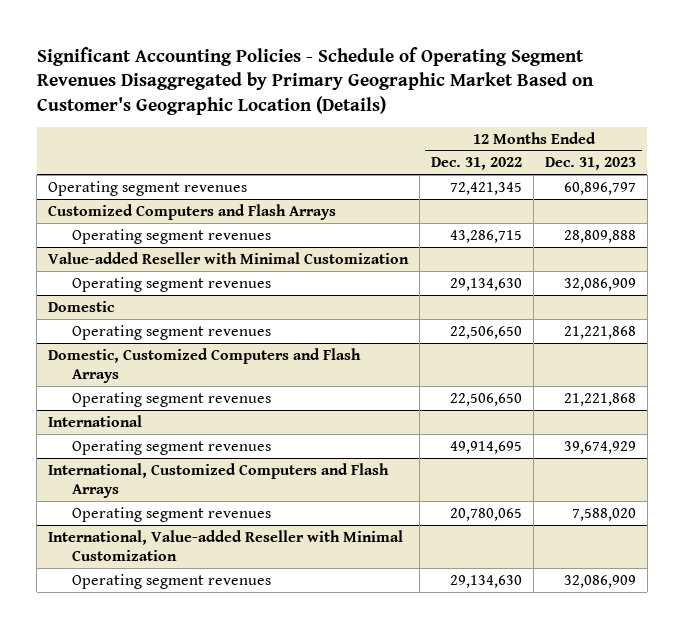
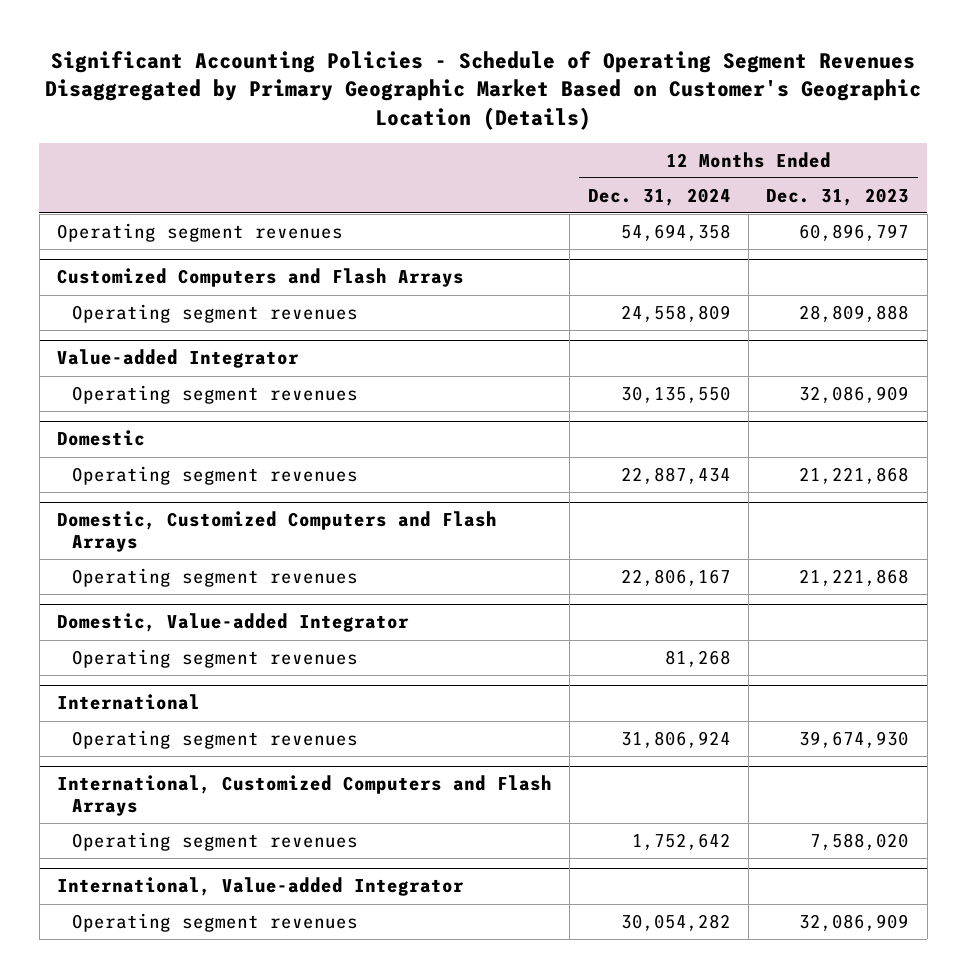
[431,157,523,171] Dec. 31, 2022 -> none
none -> [587,187,731,206] Dec. 31, 2024
[48,251,410,264] Value-added Reseller with Minimal Customization -> none
none -> [57,349,300,369] Value-added Integrator
none -> [57,613,410,633] Domestic, Value-added Integrator
none -> [71,648,358,668] Operating segment revenues
[563,440,636,454] 39,674,929 -> [799,730,910,748] 39,674,930
[48,529,404,562] International, Value-added Reseller with Minimal Customization -> none
none -> [57,877,465,897] International, Value-added Integrator

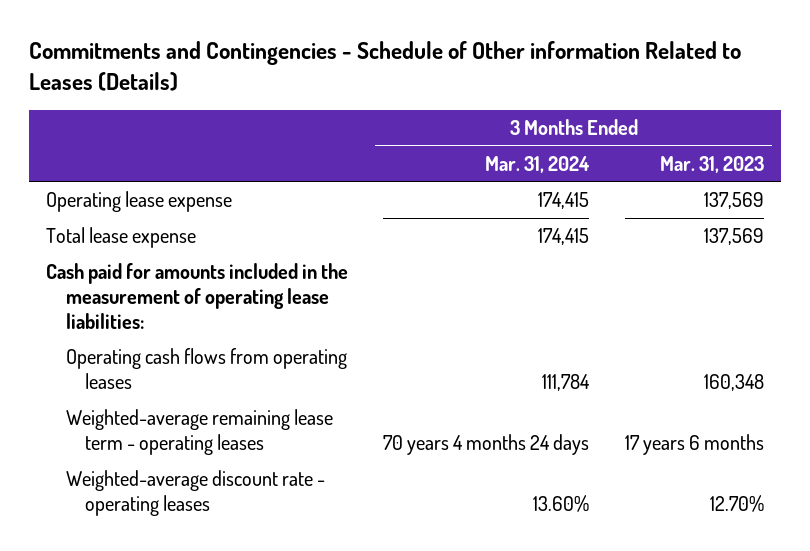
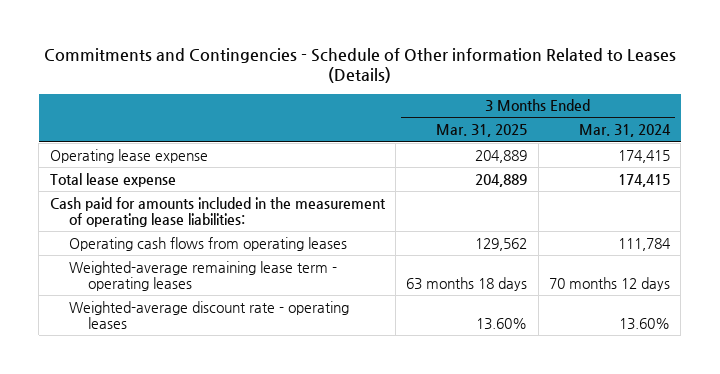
[659,155,764,173] Mar. 31, 2023 -> none
none -> [436,124,528,138] Mar. 31, 2025
[383,433,590,455] 70 years 4 months 24 days -> [549,276,671,291] 70 months 12 days

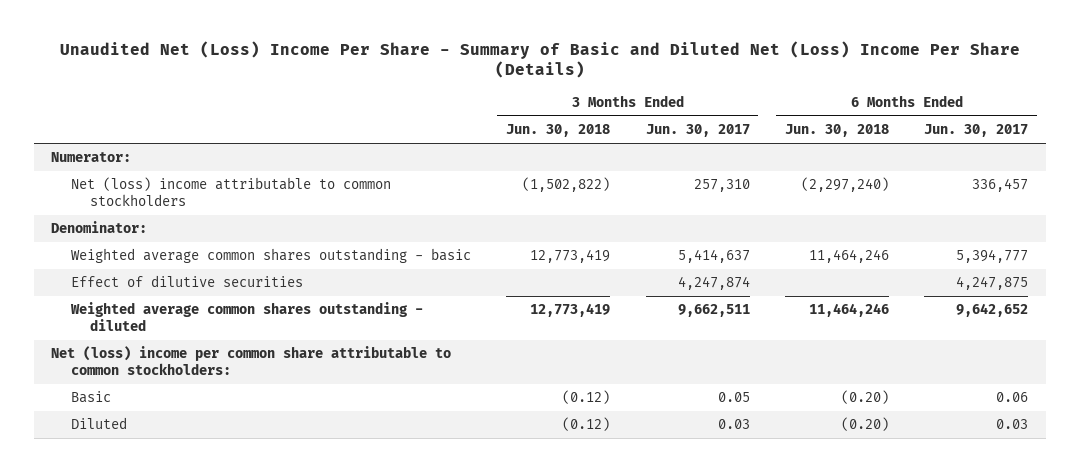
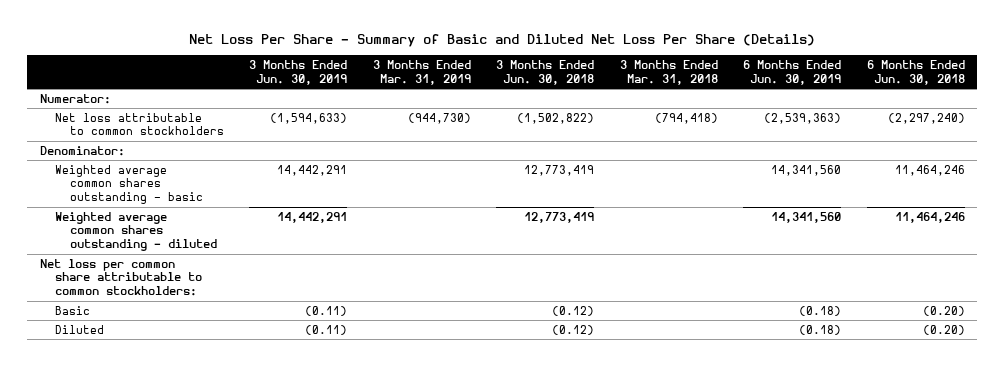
[59,40,1020,79] Unaudited Net (Loss) Income Per Share - Summary of Basic and Diluted Net (Loss) Income Per Share (Details) -> [189,34,816,48] Net Loss Per Share - Summary of Basic and Diluted Net Loss Per Share (Details)
[645,124,750,138] Jun. 30, 2017 -> none
[924,124,1029,138] Jun. 30, 2017 -> none
none -> [249,60,348,85] 3 Months Ended Jun. 30, 2019
none -> [372,60,471,85] 3 Months Ended Mar. 31, 2019
none -> [619,60,718,85] 3 Months Ended Mar. 31, 2018
none -> [743,60,842,85] 6 Months Ended Jun. 30, 2019
[70,177,391,206] Net (loss) income attributable to common stockholders -> [54,112,224,136] Net loss attributable to common stockholders
[70,275,303,288] Effect of dilutive securities -> none
[51,346,452,375] Net (loss) income per common share attributable to common stockholders: -> [40,258,202,297] Net loss per common share attributable to common stockholders:

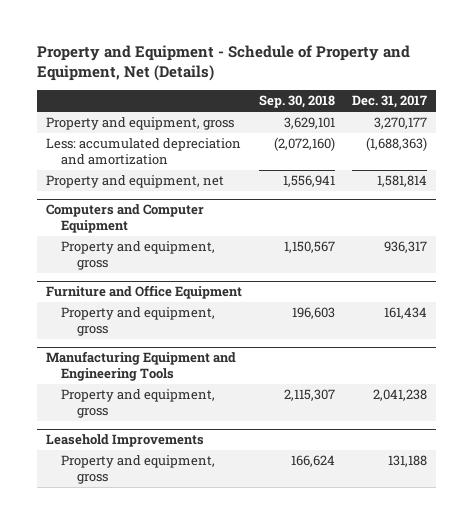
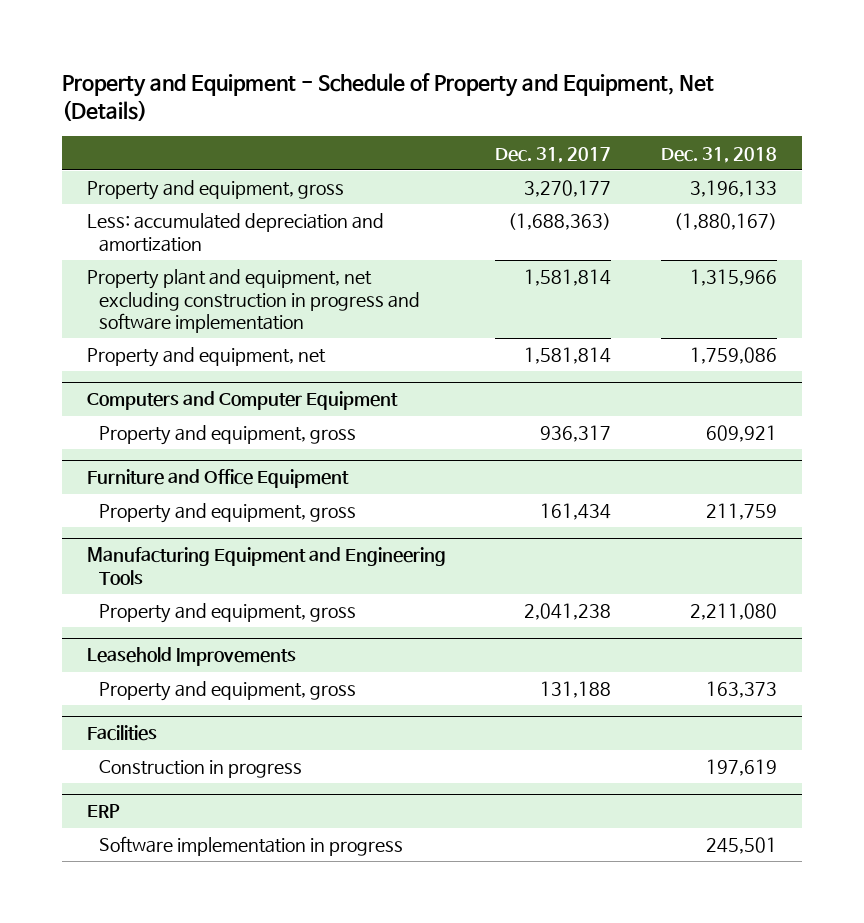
[259,95,336,109] Sep. 30, 2018 -> none
none -> [661,146,778,163] Dec. 31, 2018
none -> [86,269,421,333] Property plant and equipment, net excluding construction in progress and software implementation
none -> [86,725,157,742] Facilities
none -> [99,760,303,779] Construction in progress
none -> [86,804,120,819] ERP
none -> [99,836,404,857] Software implementation in progress

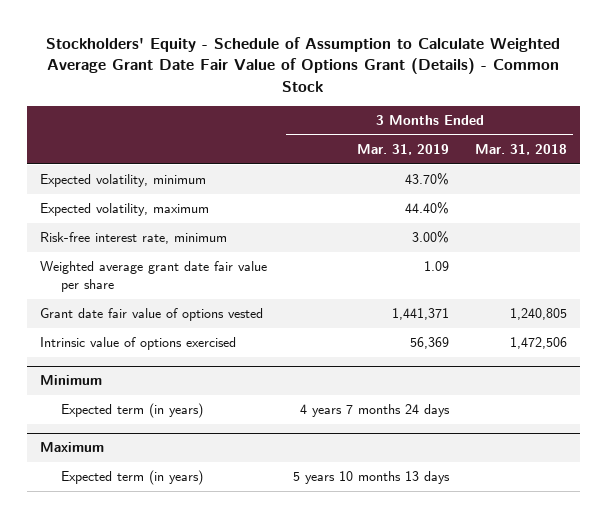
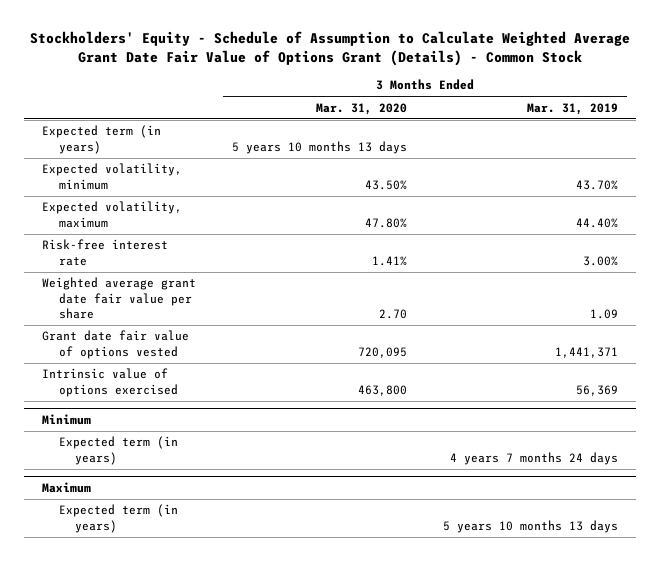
[474,144,567,156] Mar. 31, 2018 -> none
none -> [316,102,408,115] Mar. 31, 2020
none -> [42,125,162,154] Expected term (in years)
[40,232,228,245] Risk-free interest rate, minimum -> [42,239,169,266] Risk-free interest rate

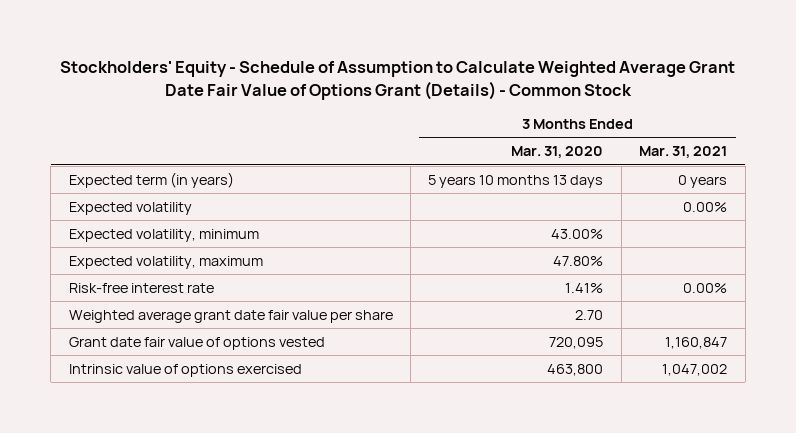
[527,102,619,115] Mar. 31, 2019 -> none
none -> [639,146,728,159] Mar. 31, 2021
none -> [68,201,192,215] Expected volatility
[365,179,408,190] 43.50% -> [551,228,604,239] 43.00%
[42,414,92,426] Minimum -> none
[58,436,178,465] Expected term (in years) -> none
[42,482,92,494] Maximum -> none
[58,504,178,533] Expected term (in years) -> none

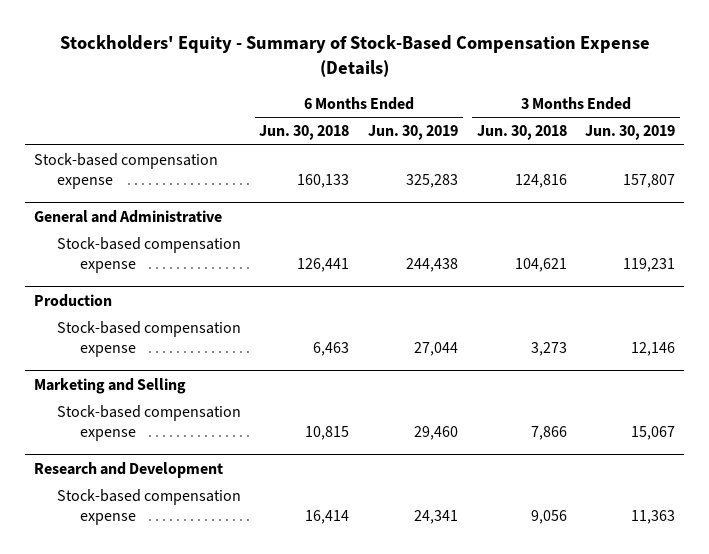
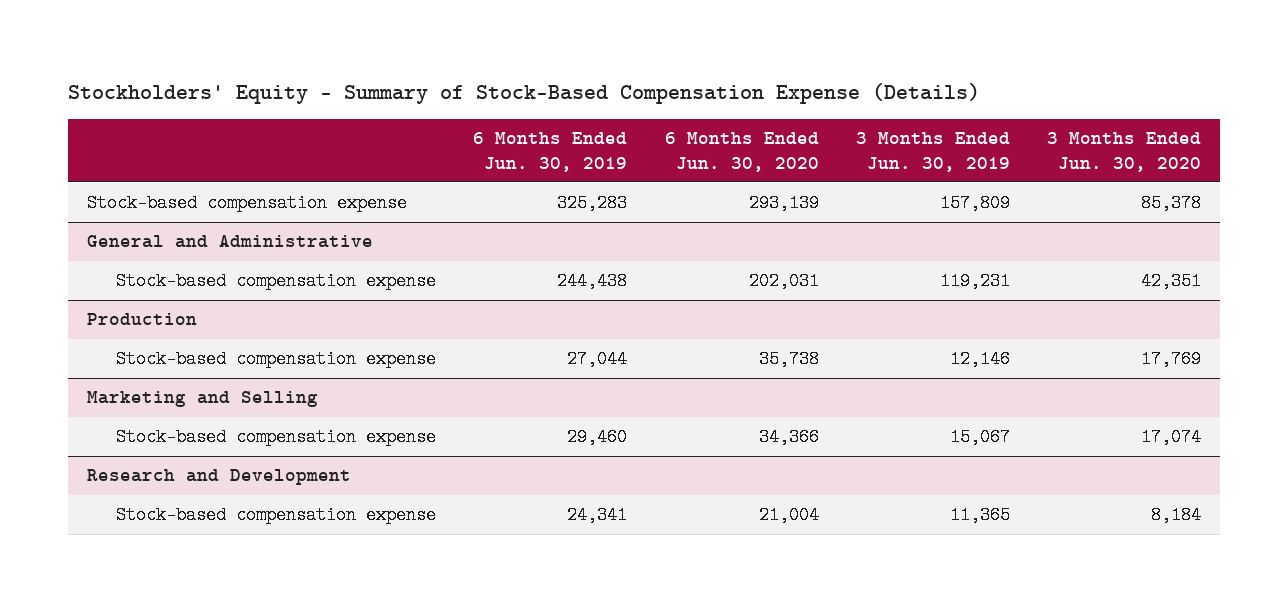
[259,125,350,141] Jun. 30, 2018 -> none
[476,125,567,141] Jun. 30, 2018 -> none
none -> [664,132,819,172] 6 Months Ended Jun. 30, 2020
none -> [1047,132,1202,172] 3 Months Ended Jun. 30, 2020
[623,173,676,188] 157,807 -> [939,194,1010,213] 157,809
[631,509,676,524] 11,363 -> [949,506,1010,525] 11,365

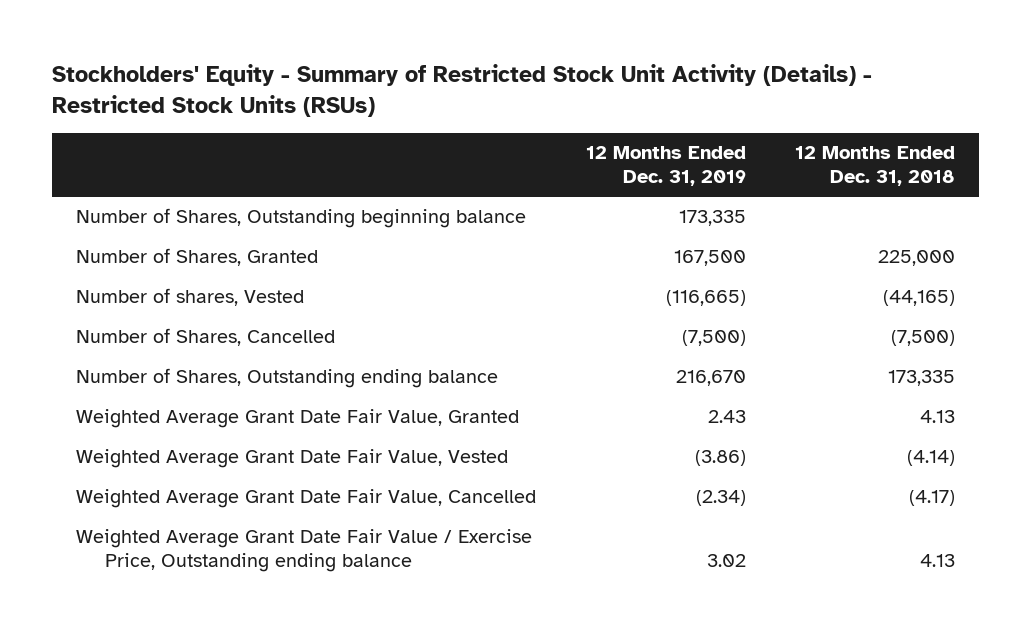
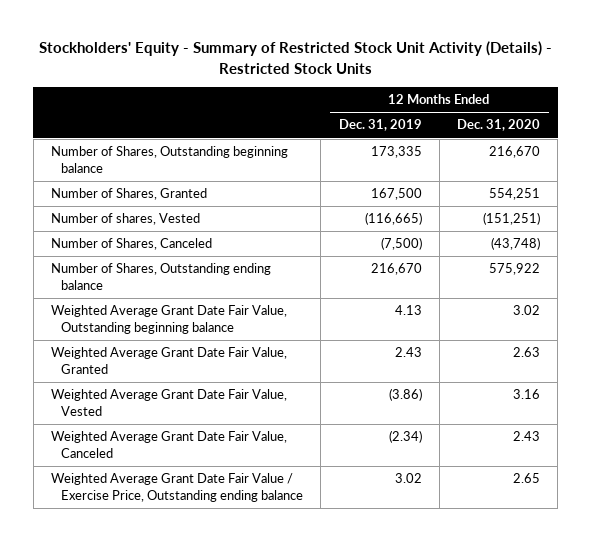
[51,64,872,118] Stockholders' Equity - Summary of Restricted Stock Unit Activity (Details) - Restricted Stock Units (RSUs) -> [38,41,552,74] Stockholders' Equity - Summary of Restricted Stock Unit Activity (Details) - Restricted Stock Units
[794,146,955,187] 12 Months Ended Dec. 31, 2018 -> none
none -> [457,119,541,132] Dec. 31, 2020
[76,328,336,347] Number of Shares, Cancelled -> [51,238,213,251] Number of Shares, Canceled
none -> [51,305,288,334] Weighted Average Grant Date Fair Value, Outstanding beginning balance
[76,489,537,509] Weighted Average Grant Date Fair Value, Cancelled -> [51,431,288,458] Weighted Average Grant Date Fair Value, Canceled

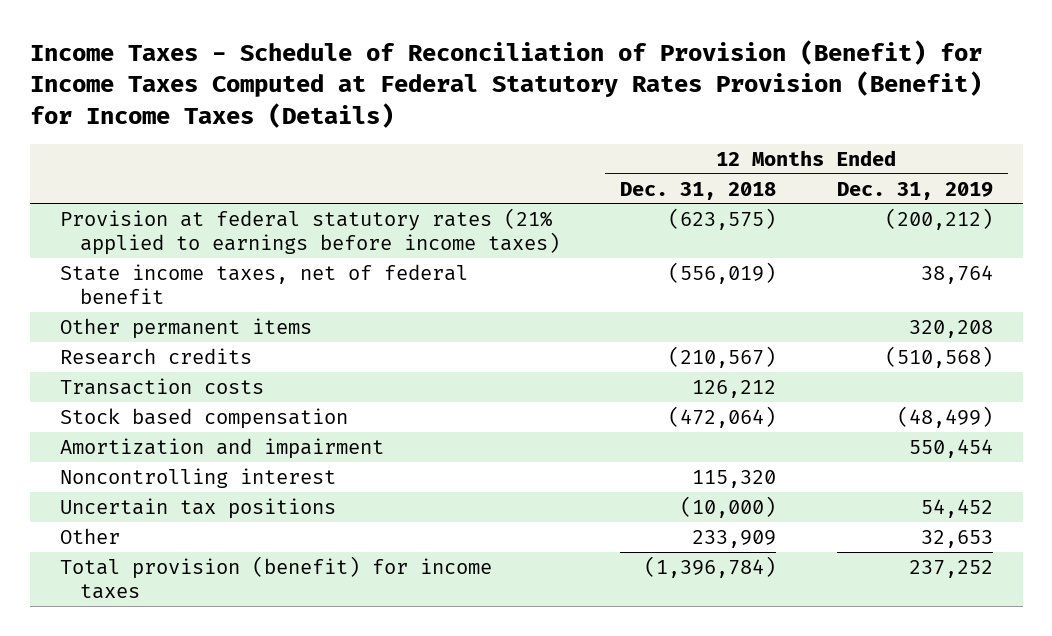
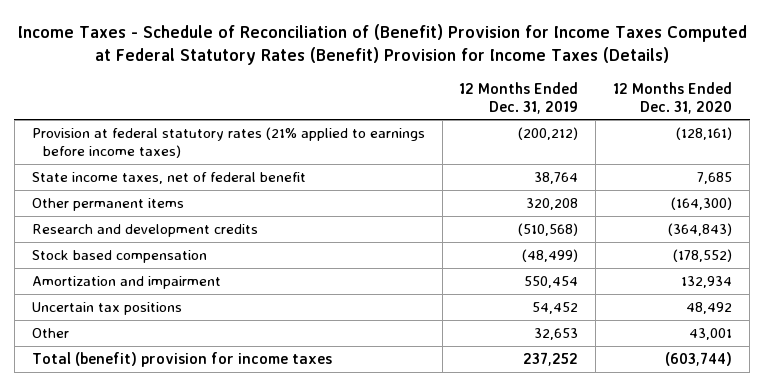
[29,40,982,128] Income Taxes - Schedule of Reconciliation of Provision (Benefit) for Income Taxes Computed at Federal Statutory Rates Provision (Benefit) for Income Taxes (Details) -> [17,23,747,65] Income Taxes - Schedule of Reconciliation of (Benefit) Provision for Income Taxes Computed at Federal Statutory Rates (Benefit) Provision for Income Taxes (Details)
[620,181,777,200] Dec. 31, 2018 -> none
none -> [613,81,733,114] 12 Months Ended Dec. 31, 2020
[59,377,264,395] Transaction costs -> none
[59,347,252,365] Research credits -> [31,224,258,238] Research and development credits
[59,467,336,488] Noncontrolling interest -> none
[59,555,492,599] Total provision (benefit) for income taxes -> [31,352,332,368] Total (benefit) provision for income taxes

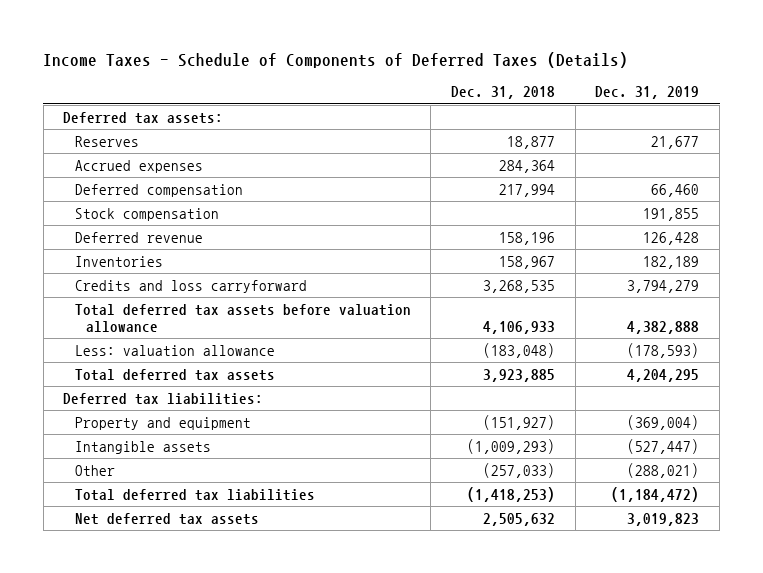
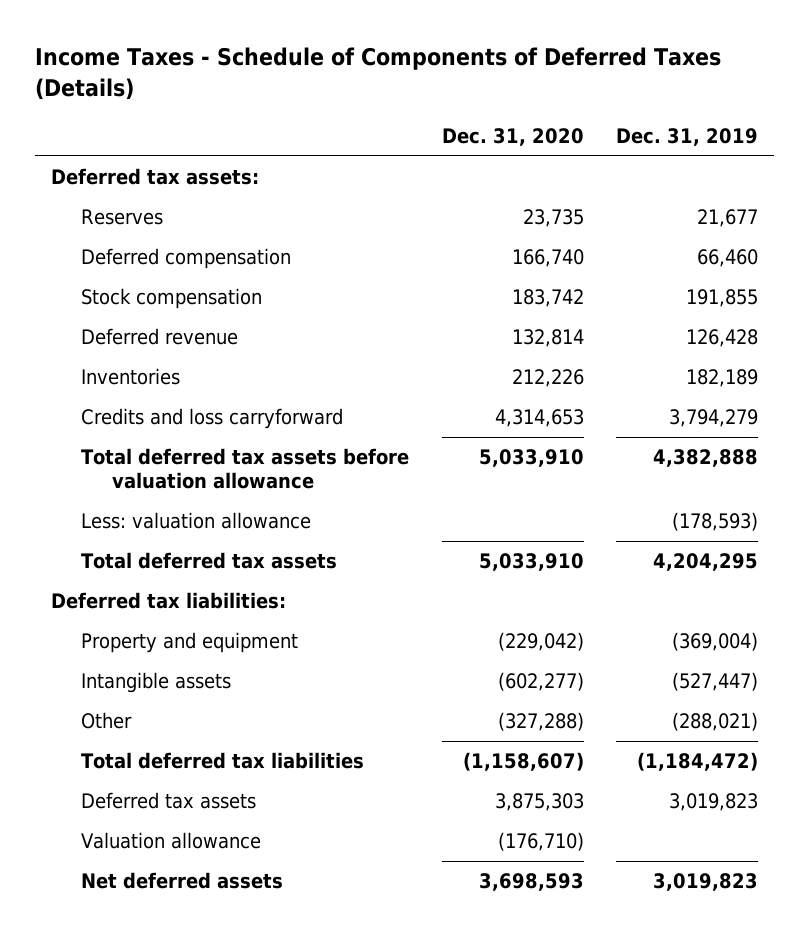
[451,86,556,100] Dec. 31, 2018 -> none
none -> [441,127,584,146] Dec. 31, 2020
[74,159,203,173] Accrued expenses -> none
none -> [81,792,257,810] Deferred tax assets
none -> [81,832,262,850] Valuation allowance
[74,512,259,525] Net deferred tax assets -> [81,872,284,890] Net deferred assets

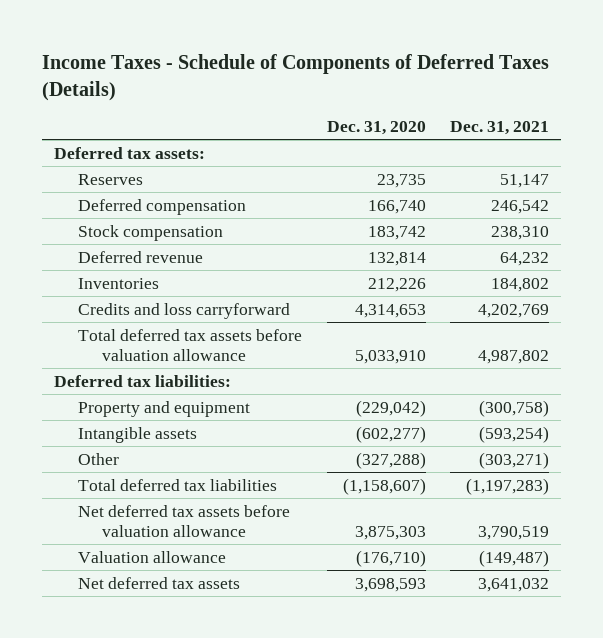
[615,127,758,146] Dec. 31, 2019 -> none
none -> [449,120,549,135] Dec. 31, 2021
[81,512,312,530] Less: valuation allowance -> none
[81,552,338,570] Total deferred tax assets -> none
[81,792,257,810] Deferred tax assets -> [78,504,291,537] Net deferred tax assets before valuation allowance
[81,872,284,890] Net deferred assets -> [78,576,241,589] Net deferred tax assets

